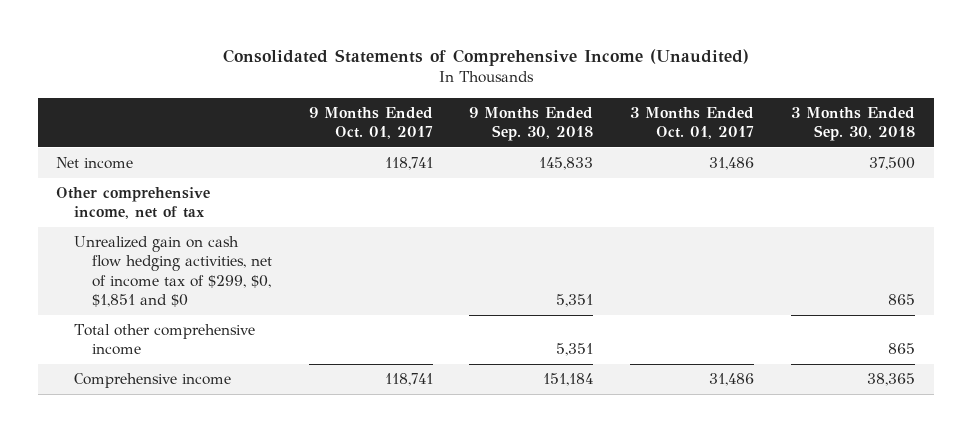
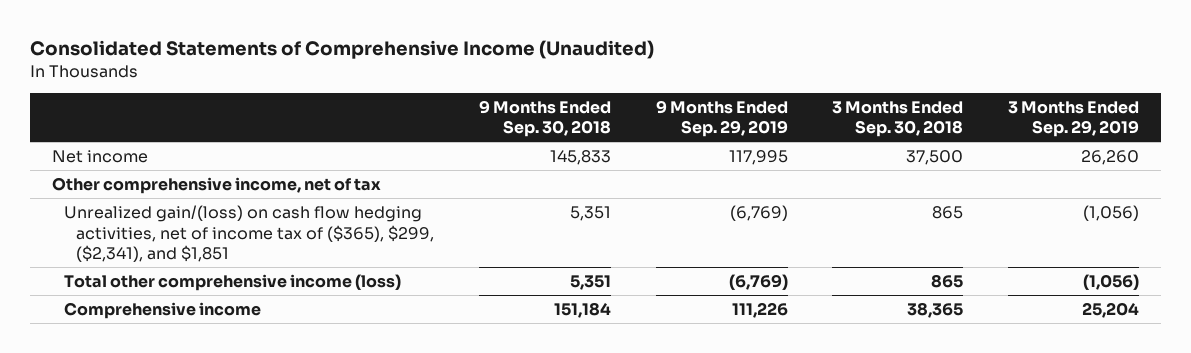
[308,106,433,140] 9 Months Ended Oct. 01, 2017 -> none
[630,106,755,140] 3 Months Ended Oct. 01, 2017 -> none
none -> [655,99,788,138] 9 Months Ended Sep. 29, 2019
none -> [1008,100,1140,138] 3 Months Ended Sep. 29, 2019
[73,236,272,308] Unrealized gain on cash flow hedging activities, net of income tax of $299, $0, $1,851 and $0 -> [64,205,435,263] Unrealized gain/(loss) on cash flow hedging activities, net of income tax of ($365), $299, ($2,341), and $1,851
[73,324,255,356] Total other comprehensive income -> [64,274,402,292] Total other comprehensive income (loss)

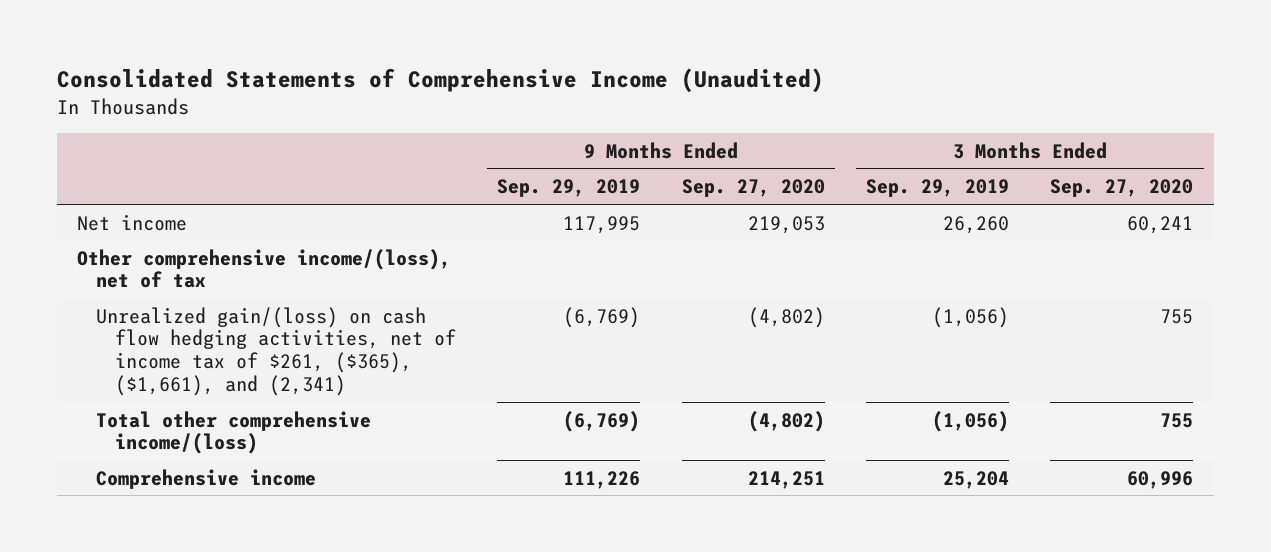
[479,99,612,138] 9 Months Ended Sep. 30, 2018 -> none
[832,100,964,138] 3 Months Ended Sep. 30, 2018 -> none
none -> [681,179,825,198] Sep. 27, 2020
none -> [1050,179,1194,198] Sep. 27, 2020
[52,177,382,195] Other comprehensive income, net of tax -> [77,248,452,289] Other comprehensive income/(loss), net of tax
[64,205,435,263] Unrealized gain/(loss) on cash flow hedging activities, net of income tax of ($365), $299, ($2,341), and $1,851 -> [96,306,457,397] Unrealized gain/(loss) on cash flow hedging activities, net of income tax of $261, ($365), ($1,661), and (2,341)
[64,274,402,292] Total other comprehensive income (loss) -> [96,410,372,455] Total other comprehensive income/(loss)

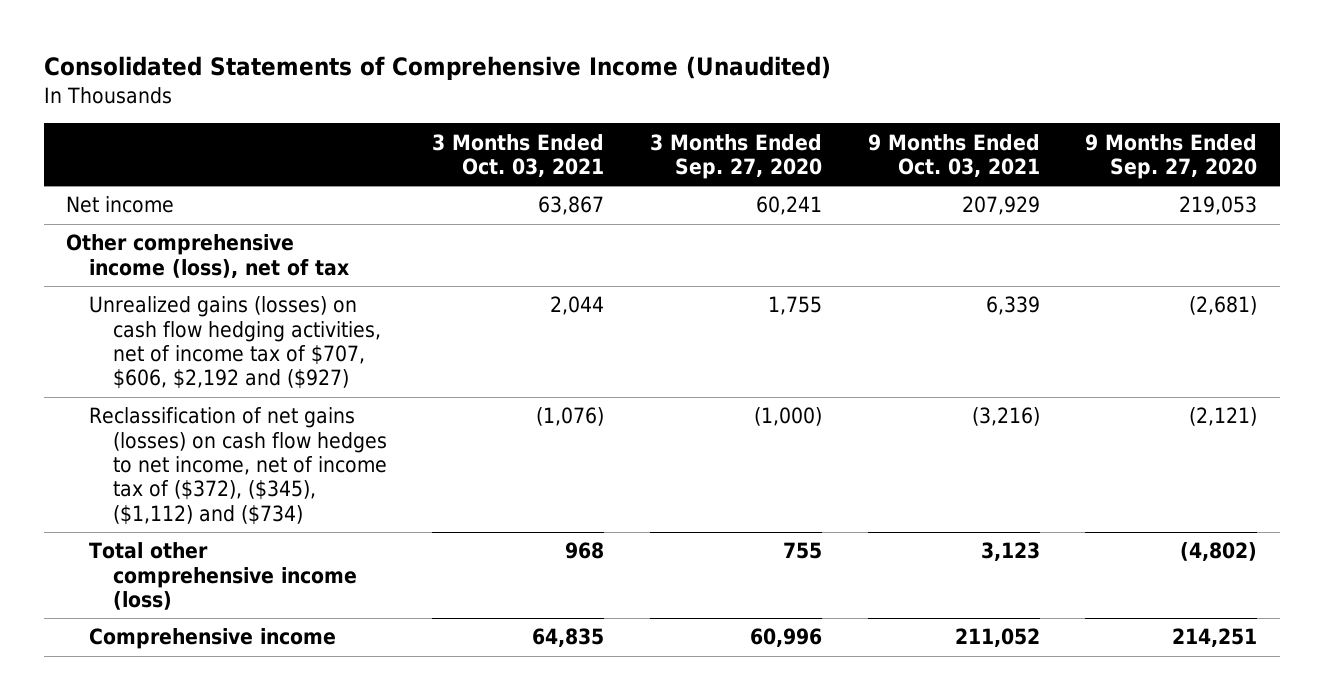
[497,179,641,198] Sep. 29, 2019 -> none
[865,179,1009,198] Sep. 29, 2019 -> none
none -> [432,133,605,177] 3 Months Ended Oct. 03, 2021
none -> [867,133,1040,177] 9 Months Ended Oct. 03, 2021
[77,248,452,289] Other comprehensive income/(loss), net of tax -> [66,234,350,278] Other comprehensive income (loss), net of tax
[96,306,457,397] Unrealized gain/(loss) on cash flow hedging activities, net of income tax of $261, ($365), ($1,661), and (2,341) -> [89,296,381,390] Unrealized gains (losses) on cash flow hedging activities, net of income tax of $707, $606, $2,192 and ($927)
[747,306,825,328] (4,802) -> [1189,296,1258,316] (2,681)
[1160,308,1194,324] 755 -> [767,296,822,316] 1,755
none -> [89,407,387,525] Reclassification of net gains (losses) on cash flow hedges to net income, net of income tax of ($372), ($345), ($1,112) and ($734)
[96,410,372,455] Total other comprehensive income/(loss) -> [89,542,357,611] Total other comprehensive income (loss)

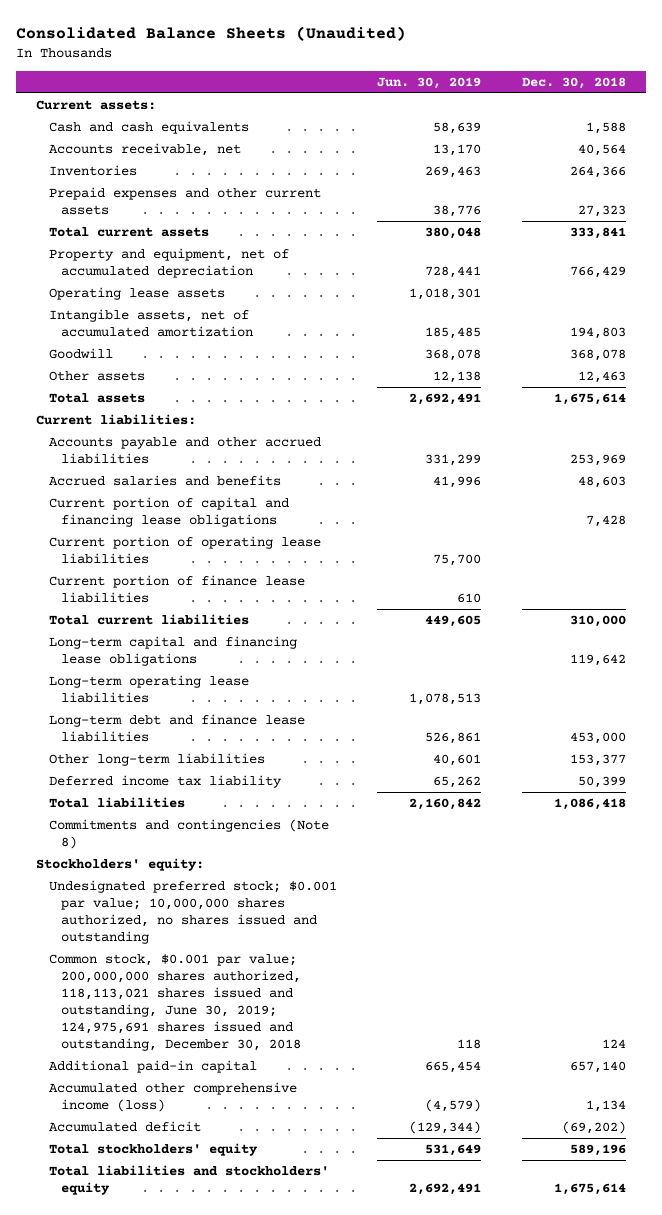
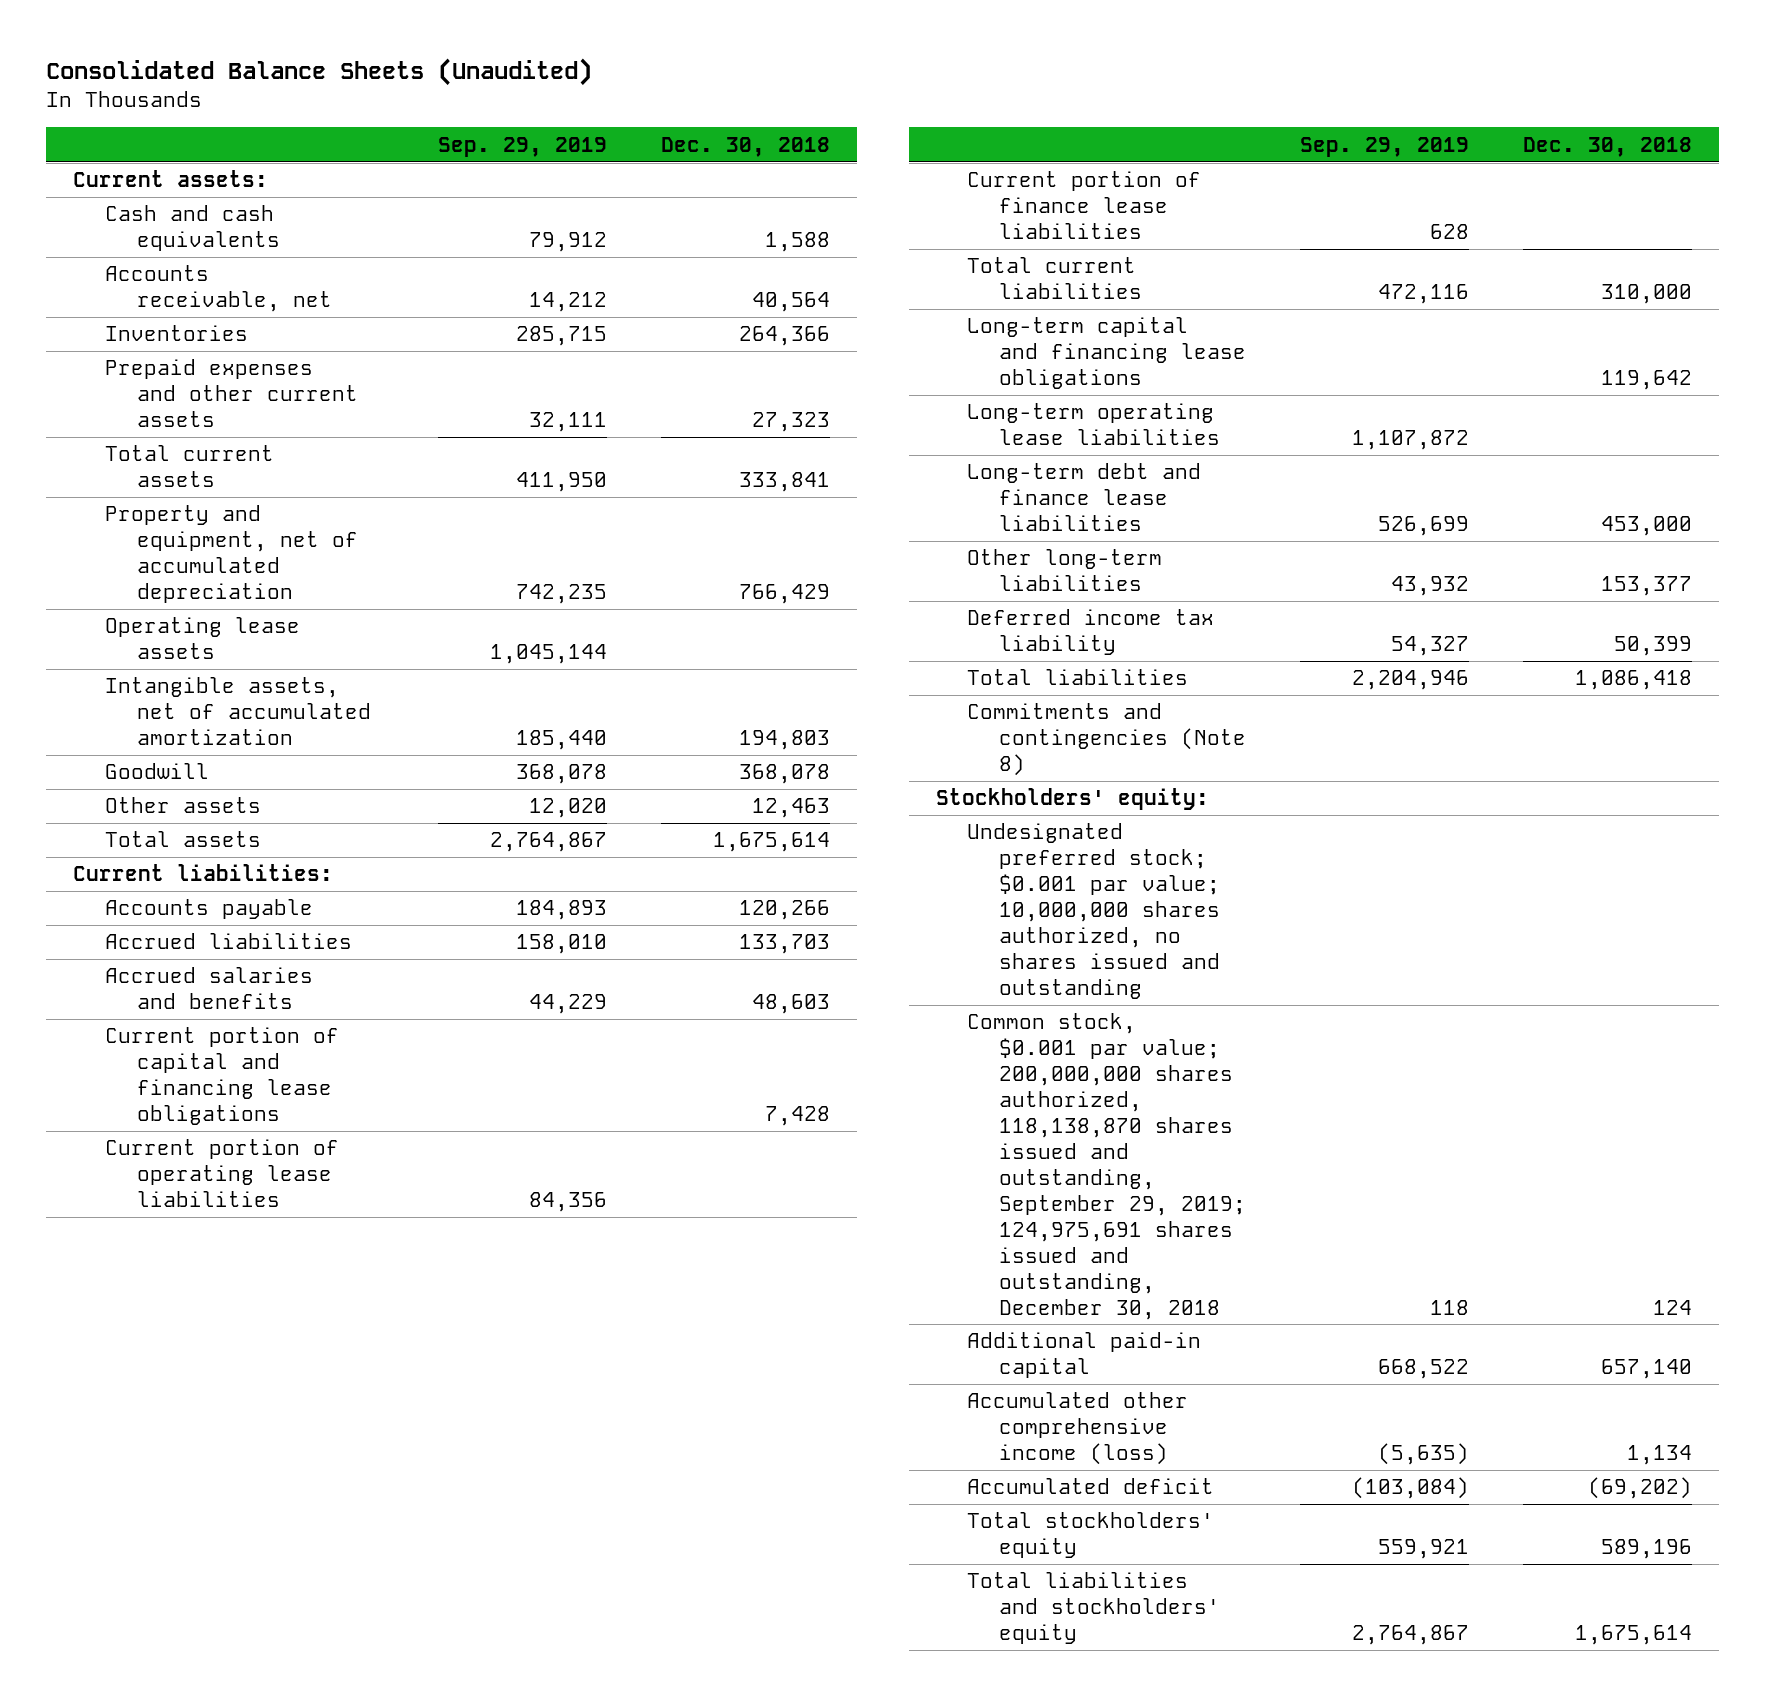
[377,77,482,90] Jun. 30, 2019 -> none
none -> [437,136,607,157] Sep. 29, 2019
[48,436,321,464] Accounts payable and other accrued liabilities -> none
none -> [105,899,314,920] Accounts payable
none -> [105,933,353,950] Accrued liabilities
[48,953,302,1052] Common stock, $0.001 par value; 200,000,000 shares authorized, 118,113,021 shares issued and outstanding, June 30, 2019; 124,975,691 shares issued and outstanding, December 30, 2018 -> [967,1013,1247,1320] Common stock, $0.001 par value; 200,000,000 shares authorized, 118,138,870 shares issued and outstanding, September 29, 2019; 124,975,691 shares issued and outstanding, December 30, 2018

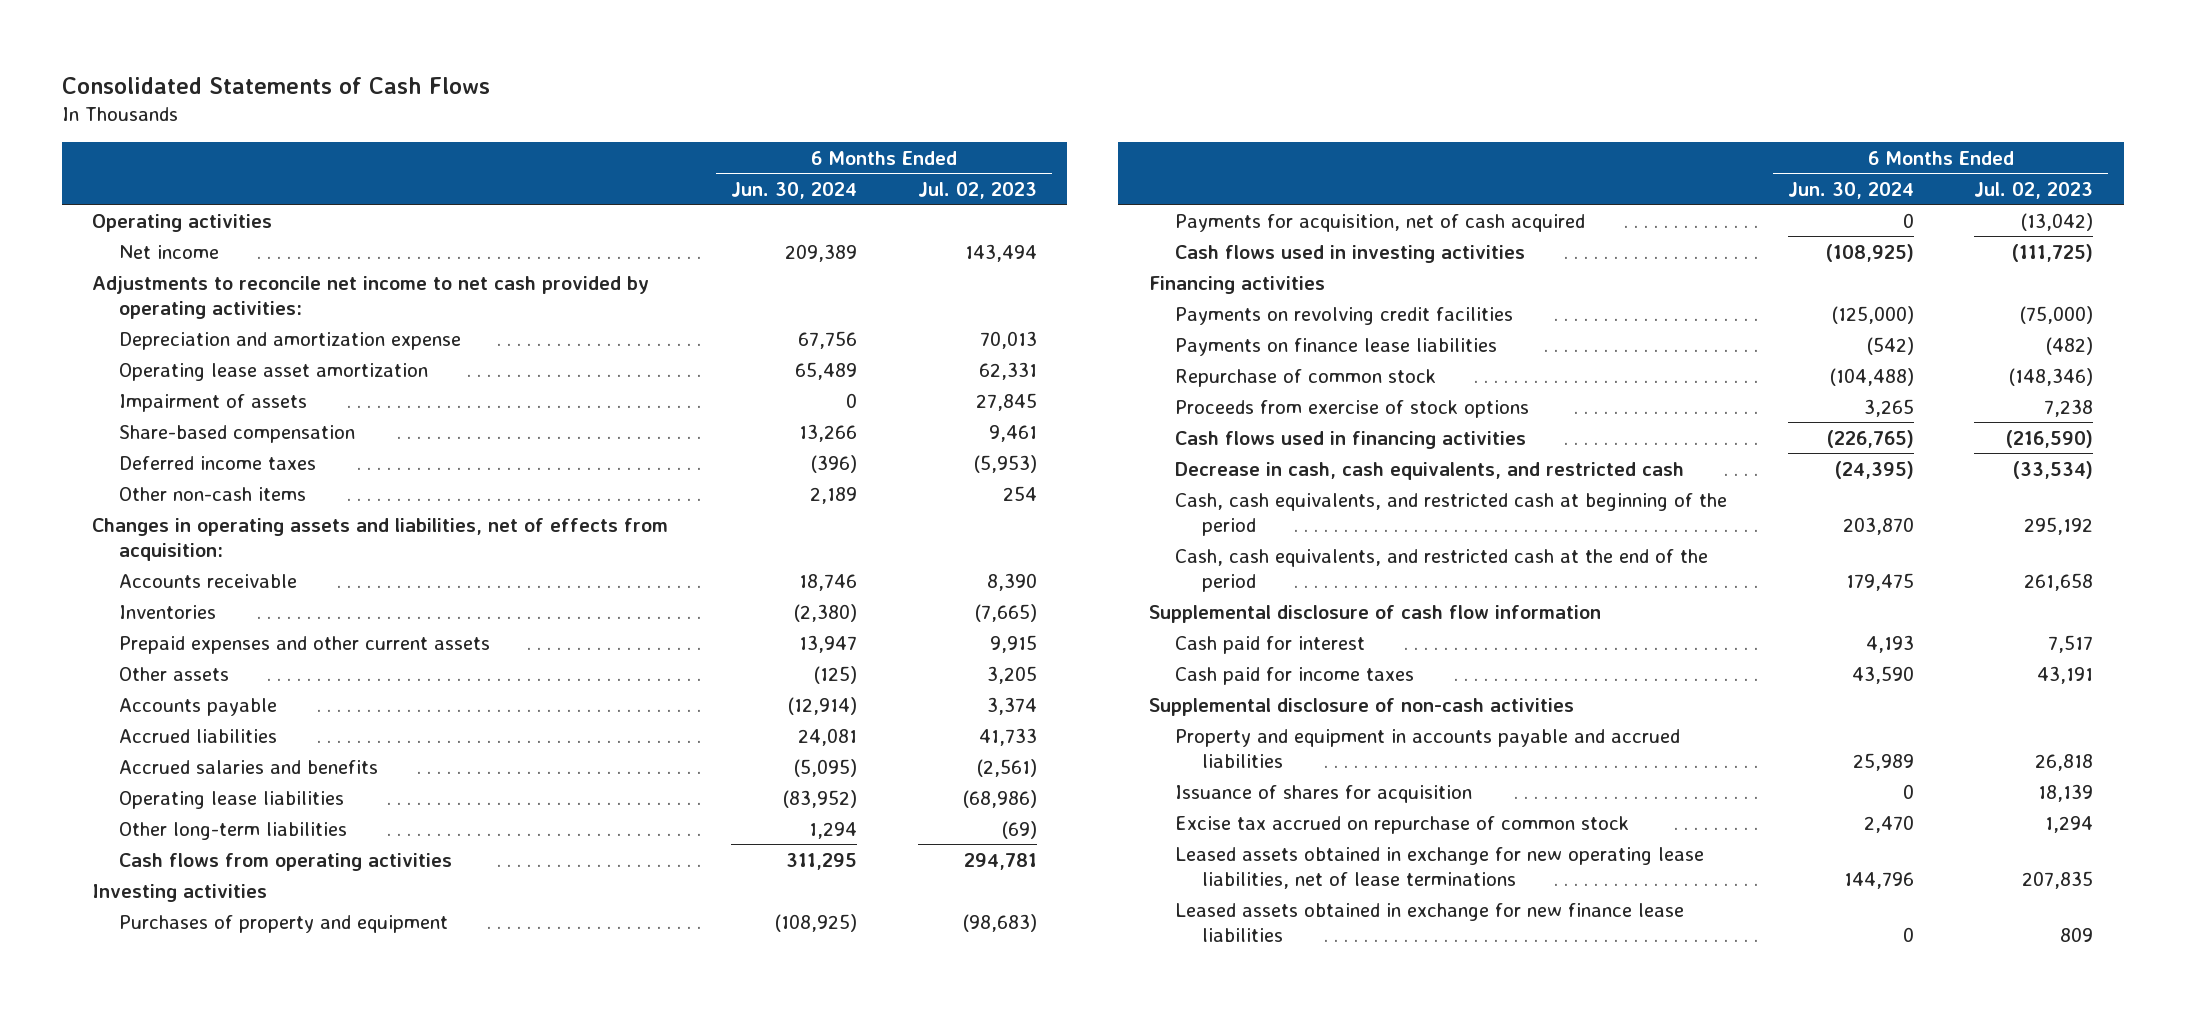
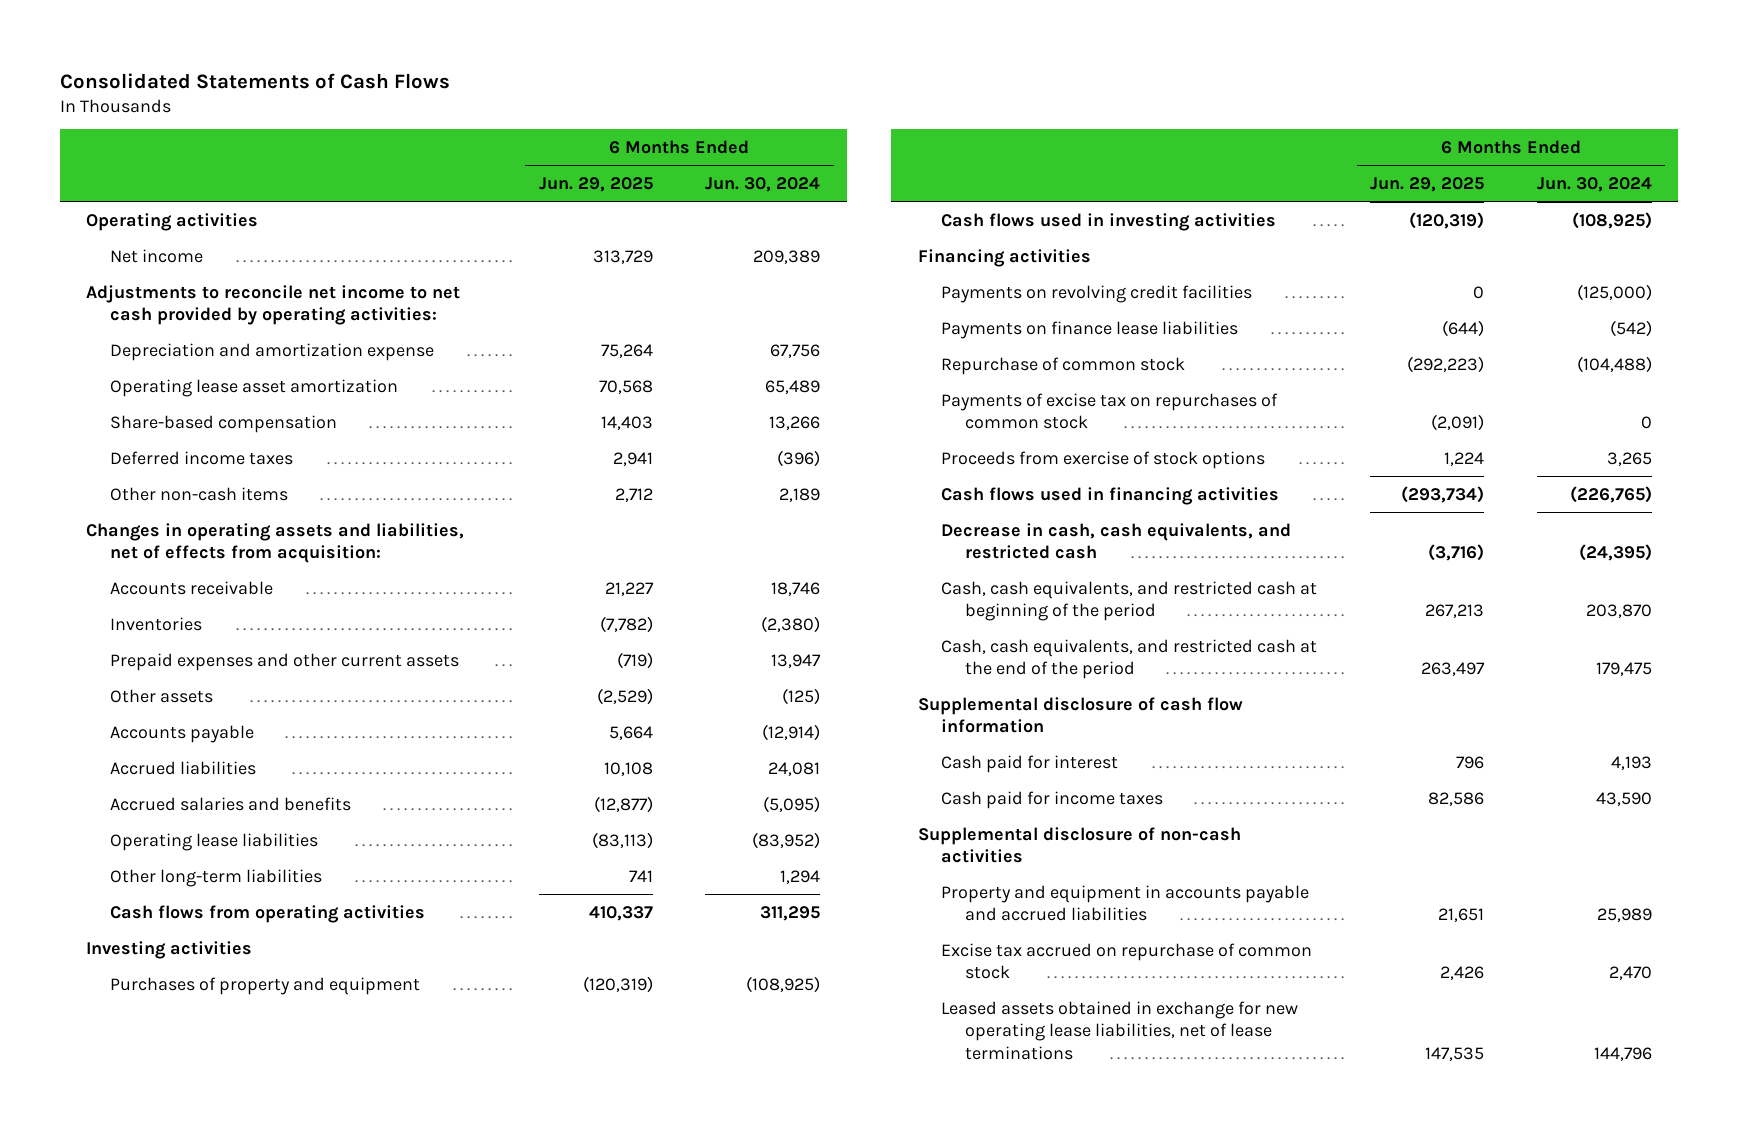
[917,181,1037,199] Jul. 02, 2023 -> none
none -> [538,176,653,192] Jun. 29, 2025
[118,393,307,412] Impairment of assets -> none
[1175,213,1586,232] Payments for acquisition, net of cash acquired -> none
none -> [941,392,1279,430] Payments of excise tax on repurchases of common stock
[1175,784,1473,803] Issuance of shares for acquisition -> none
[1175,902,1685,942] Leased assets obtained in exchange for new finance lease liabilities -> none

